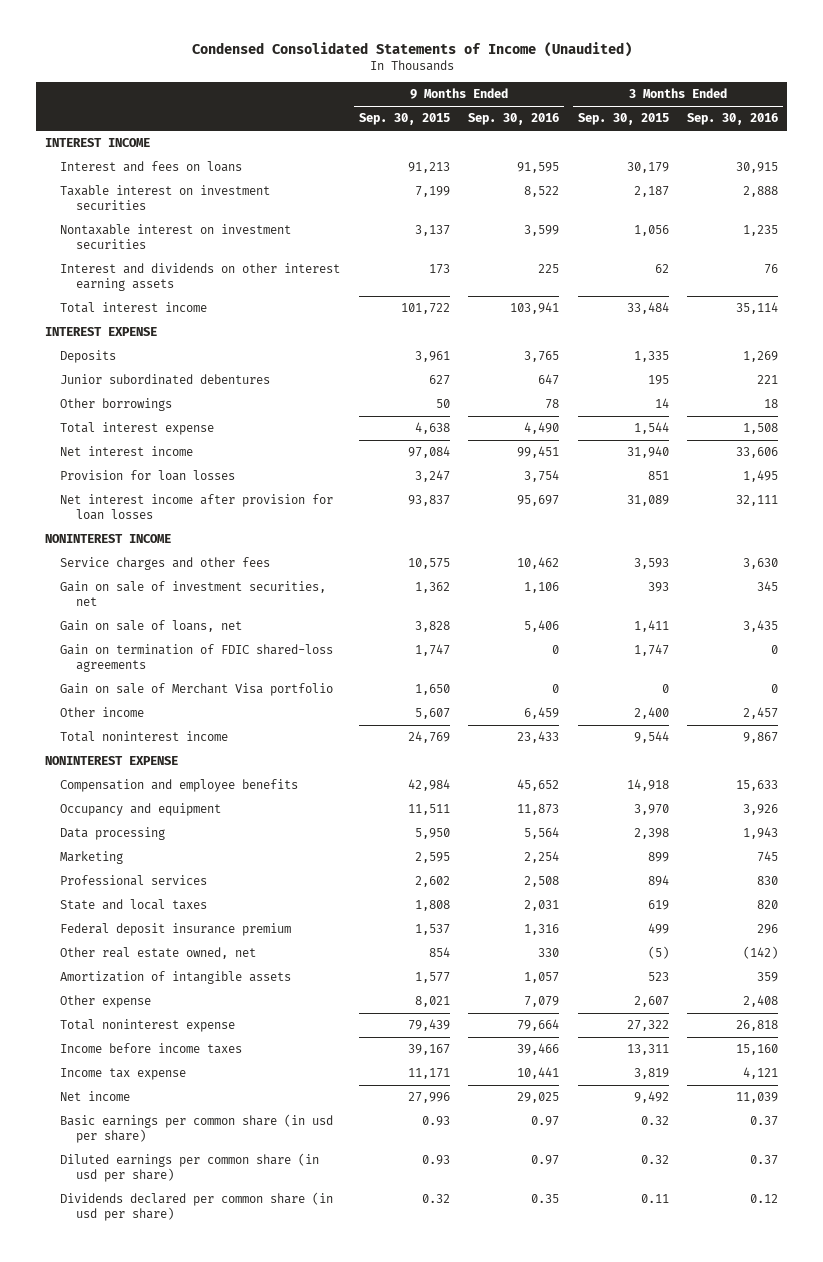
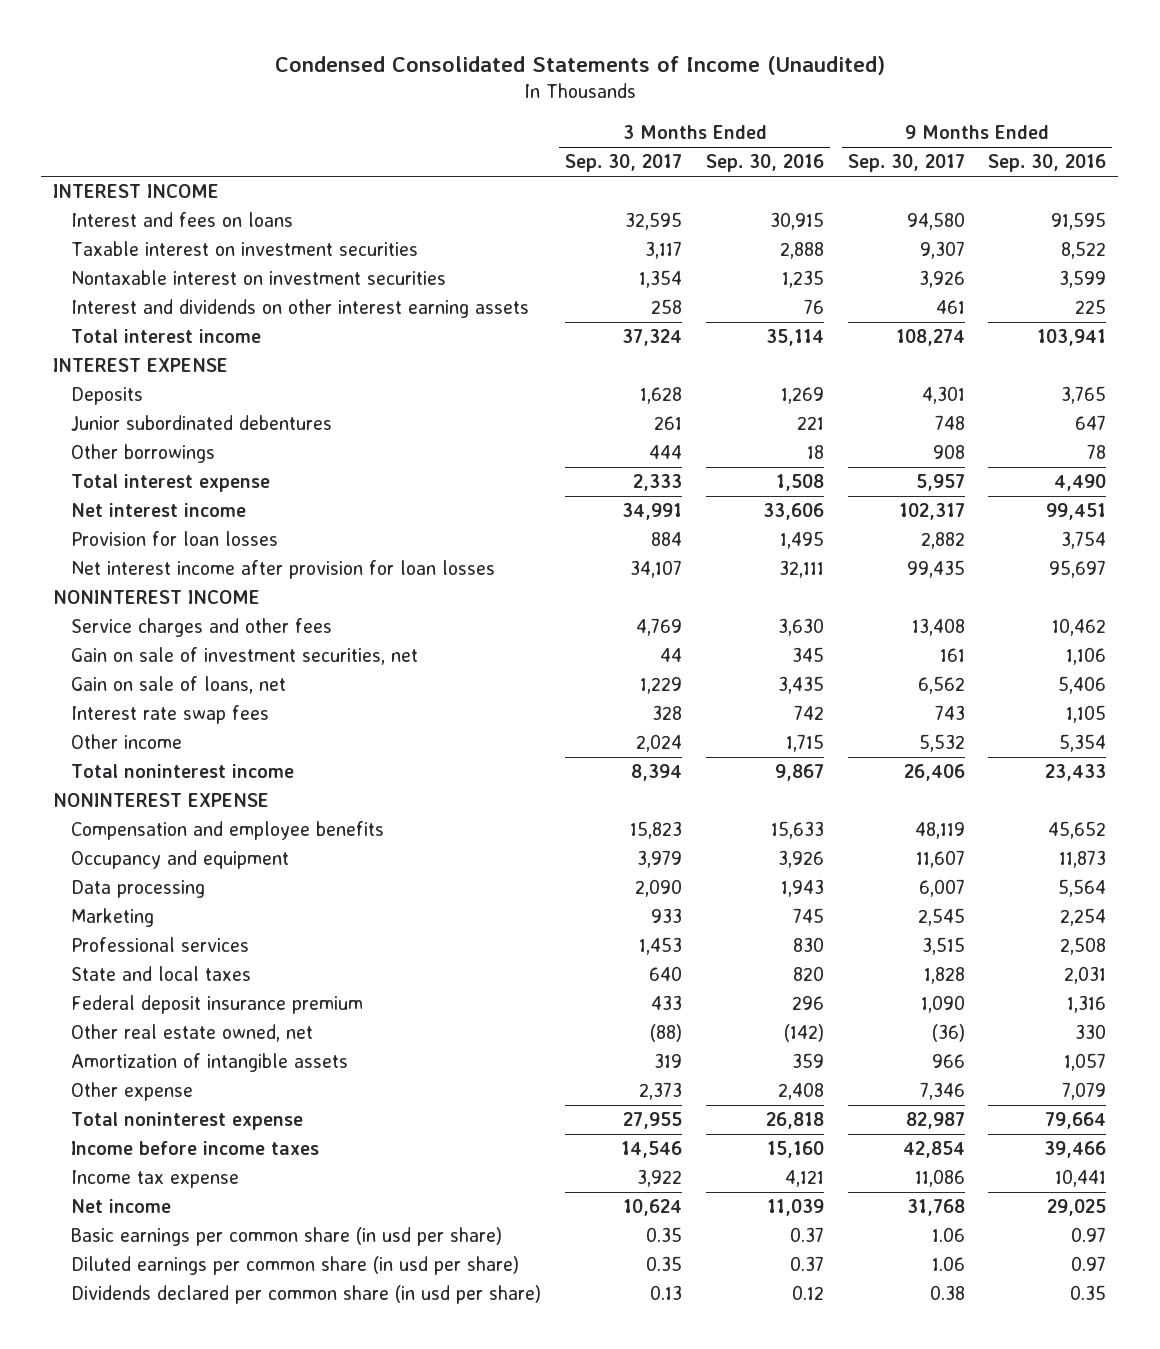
[358,113,450,126] Sep. 30, 2015 -> none
[577,113,669,126] Sep. 30, 2015 -> none
none -> [565,154,683,173] Sep. 30, 2017
none -> [847,154,965,173] Sep. 30, 2017
[60,644,334,673] Gain on termination of FDIC shared-loss agreements -> none
[60,683,334,697] Gain on sale of Merchant Visa portfolio -> none
none -> [71,705,270,725] Interest rate swap fees
[524,707,560,720] 6,459 -> [1059,734,1107,753] 5,354
[743,707,779,720] 2,457 -> [785,734,824,753] 1,715

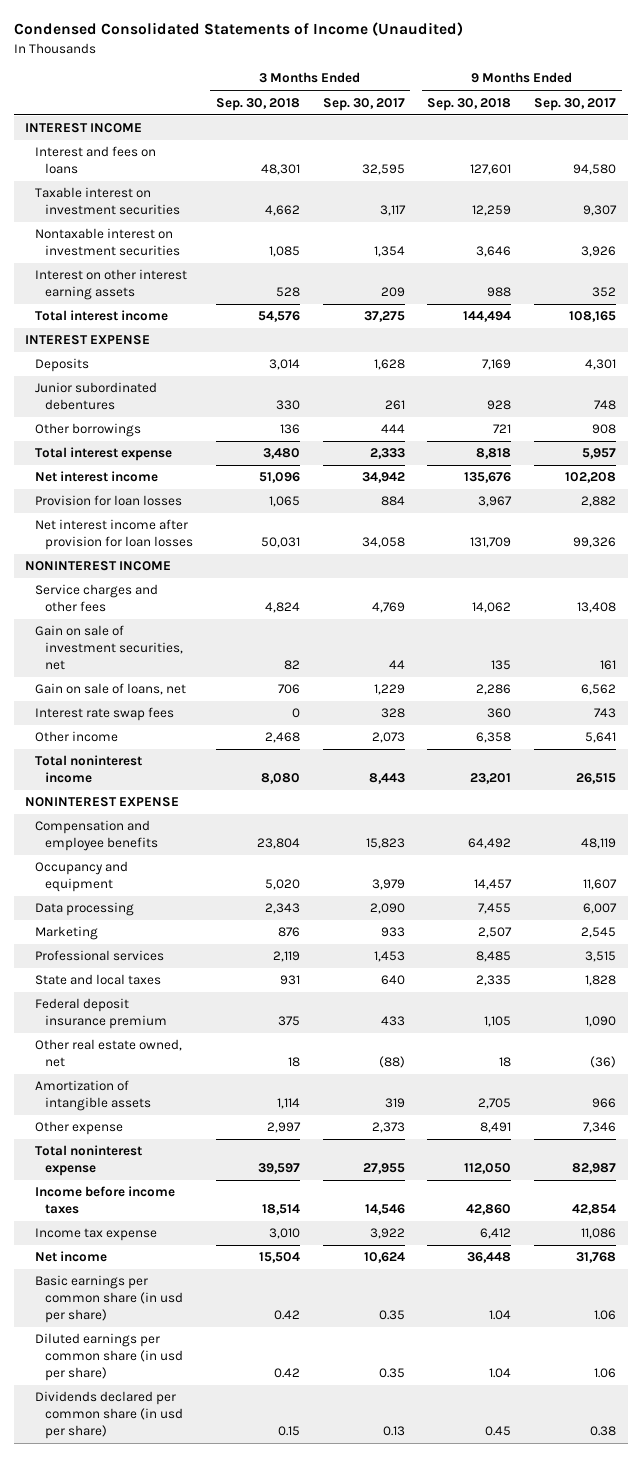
[705,154,824,173] Sep. 30, 2016 -> none
[988,154,1107,173] Sep. 30, 2016 -> none
none -> [215,97,300,111] Sep. 30, 2018
none -> [427,97,512,111] Sep. 30, 2018
[71,299,530,319] Interest and dividends on other interest earning assets -> [35,269,188,301] Interest on other interest earning assets
[651,299,683,315] 258 -> [380,287,405,298] 209
[935,300,965,315] 461 -> [592,287,617,298] 352
[622,329,683,347] 37,324 -> [363,311,405,323] 37,275
[895,329,965,347] 108,274 -> [569,311,617,323] 108,165
[622,503,683,521] 34,991 -> [361,472,405,484] 34,942
[898,503,965,521] 102,317 -> [565,472,617,484] 102,208
[630,560,683,579] 34,107 -> [361,537,405,549] 34,058
[906,560,965,579] 99,435 -> [573,537,617,549] 99,326
[636,734,683,753] 2,024 -> [371,732,405,744] 2,073
[918,734,965,753] 5,532 -> [585,732,617,744] 5,641
[631,764,683,782] 8,394 -> [368,773,405,785] 8,443
[903,764,965,782] 26,406 -> [576,773,617,785] 26,515

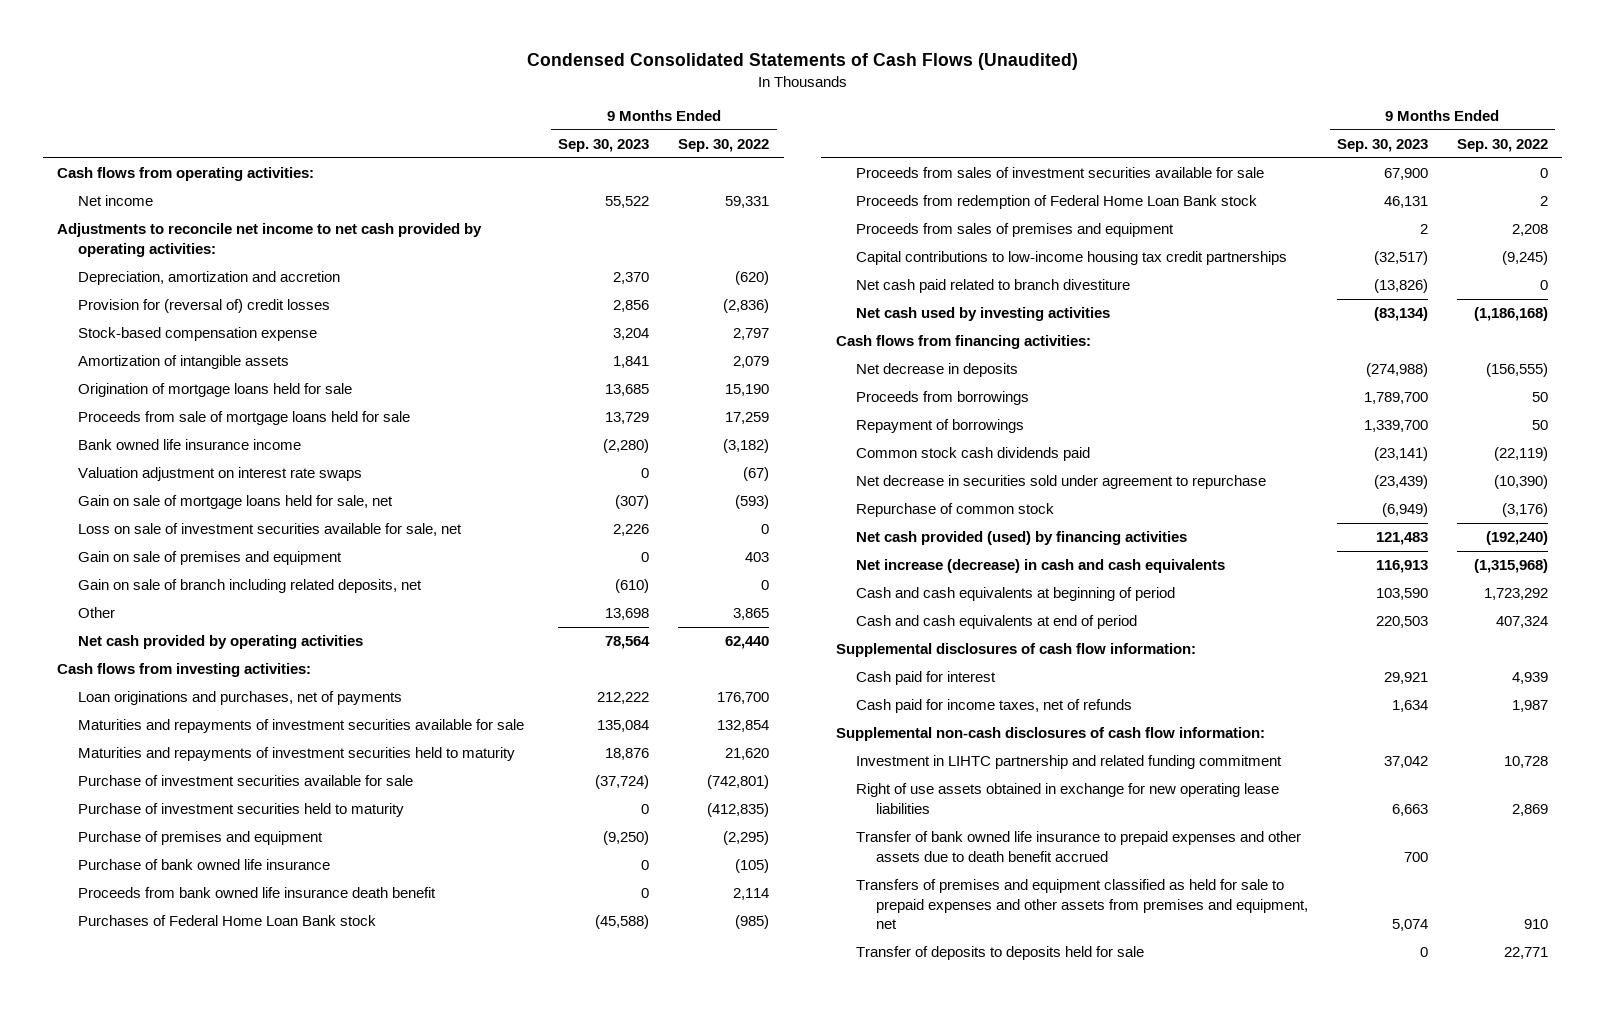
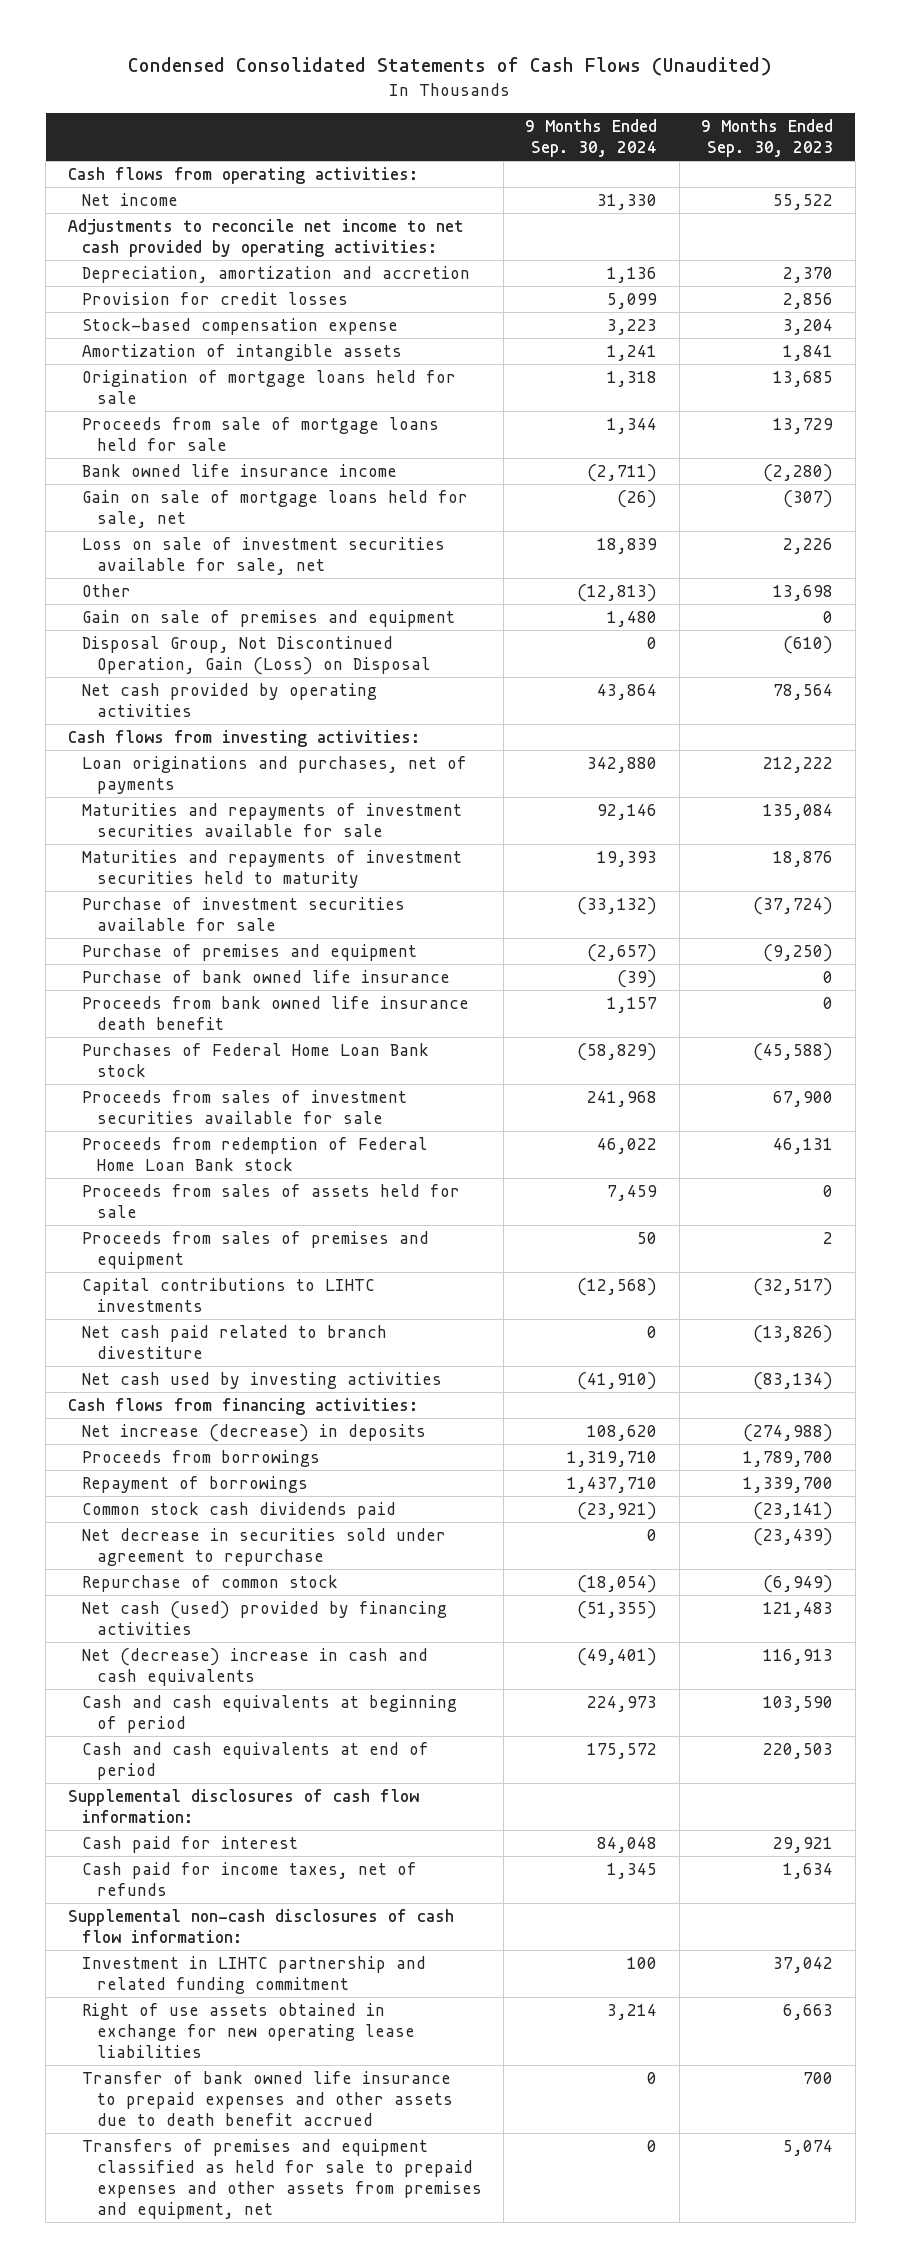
[678,138,770,152] Sep. 30, 2022 -> none
none -> [525,118,658,157] 9 Months Ended Sep. 30, 2024
[77,299,330,314] Provision for (reversal of) credit losses -> [82,291,349,305] Provision for credit losses
[77,467,362,482] Valuation adjustment on interest rate swaps -> none
[77,579,422,594] Gain on sale of branch including related deposits, net -> none
[77,551,342,566] Gain on sale of premises and equipment -> [82,609,456,627] Gain on sale of premises and equipment
none -> [82,635,431,675] Disposal Group, Not Discontinued Operation, Gain (Loss) on Disposal
[77,803,404,818] Purchase of investment securities held to maturity -> none
none -> [82,1183,461,1218] Proceeds from sales of assets held for sale
[855,251,1287,266] Capital contributions to low-income housing tax credit partnerships -> [82,1277,376,1312] Capital contributions to LIHTC investments
[855,363,1018,378] Net decrease in deposits -> [82,1423,427,1442] Net increase (decrease) in deposits
[855,531,1187,546] Net cash provided (used) by financing activities -> [82,1600,448,1635] Net cash (used) provided by financing activities
[855,559,1225,574] Net increase (decrease) in cash and cash equivalents -> [82,1647,429,1686] Net (decrease) increase in cash and cash equivalents
[855,946,1144,961] Transfer of deposits to deposits held for sale -> none

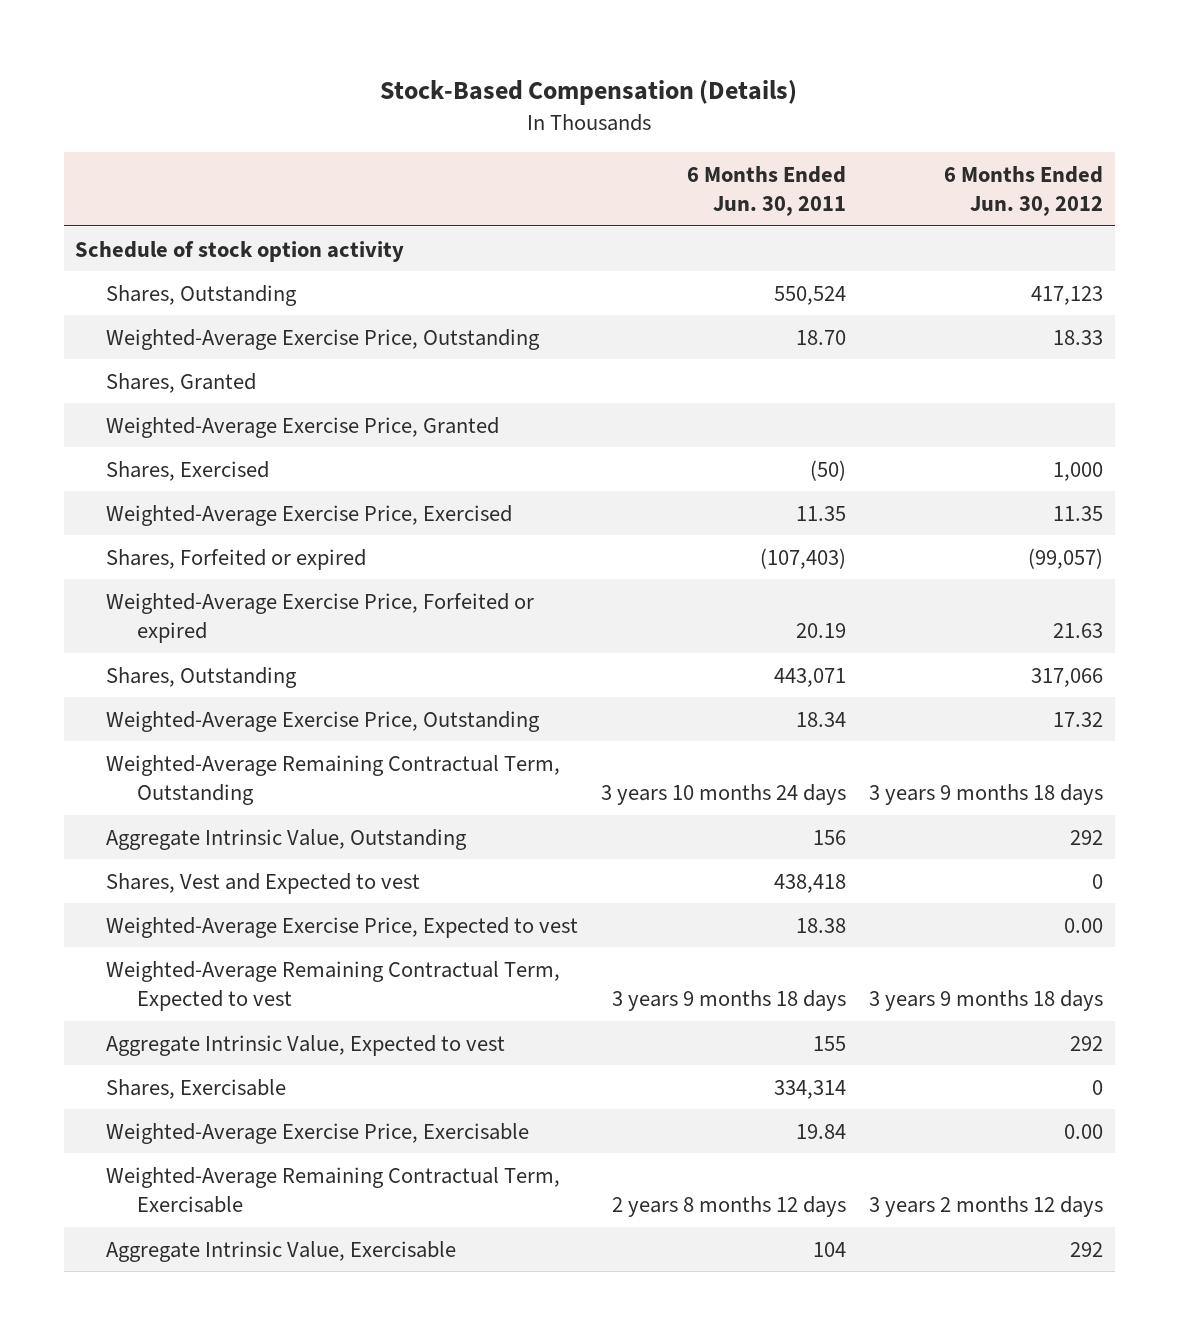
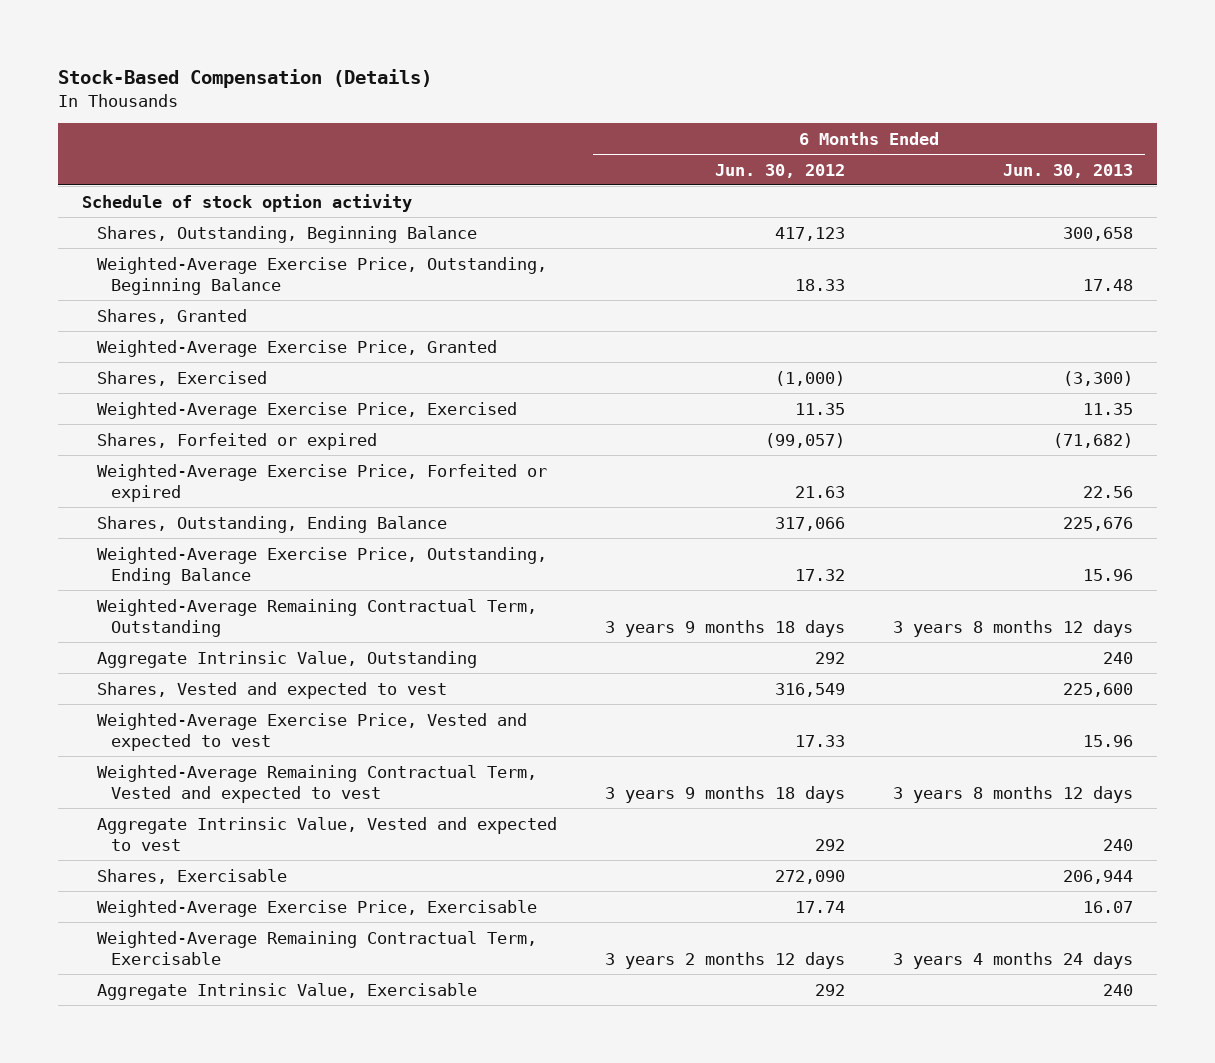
[687,165,847,217] 6 Months Ended Jun. 30, 2011 -> none
none -> [1003,163,1134,178] Jun. 30, 2013
[105,284,297,306] Shares, Outstanding -> [96,225,477,243] Shares, Outstanding, Beginning Balance
[105,328,540,350] Weighted-Average Exercise Price, Outstanding -> [96,256,547,295] Weighted-Average Exercise Price, Outstanding, Beginning Balance
[1053,461,1104,481] 1,000 -> [774,370,845,386] (1,000)
[105,666,297,688] Shares, Outstanding -> [96,515,447,533] Shares, Outstanding, Ending Balance
[105,710,540,732] Weighted-Average Exercise Price, Outstanding -> [96,546,547,585] Weighted-Average Exercise Price, Outstanding, Ending Balance
[105,872,420,894] Shares, Vest and Expected to vest -> [96,681,447,699] Shares, Vested and expected to vest
[1092,873,1104,889] 0 -> [774,682,845,697] 316,549
[105,916,578,938] Weighted-Average Exercise Price, Expected to vest -> [96,712,527,751] Weighted-Average Exercise Price, Vested and expected to vest
[1064,917,1104,933] 0.00 -> [794,734,845,747] 17.33
[105,960,560,1011] Weighted-Average Remaining Contractual Term, Expected to vest -> [96,764,537,803] Weighted-Average Remaining Contractual Term, Vested and expected to vest
[105,1034,505,1056] Aggregate Intrinsic Value, Expected to vest -> [96,816,557,851] Aggregate Intrinsic Value, Vested and expected to vest
[1092,1079,1104,1095] 0 -> [774,869,845,884] 272,090
[1064,1123,1104,1139] 0.00 -> [794,900,845,913] 17.74

